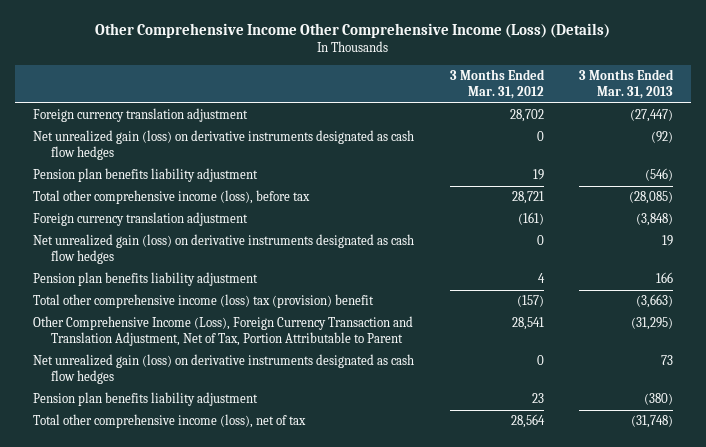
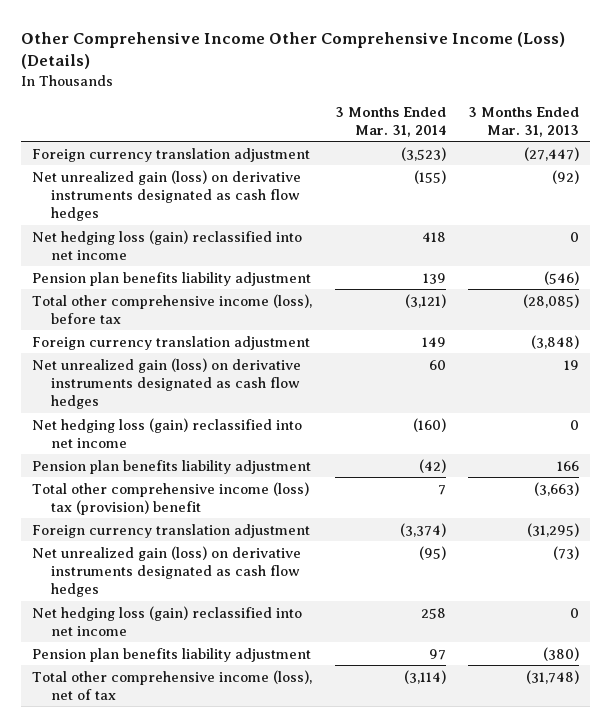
[449,69,545,100] 3 Months Ended Mar. 31, 2012 -> none
none -> [334,106,446,137] 3 Months Ended Mar. 31, 2014
none -> [32,229,303,260] Net hedging loss (gain) reclassified into net income
none -> [32,417,303,448] Net hedging loss (gain) reclassified into net income
[32,316,413,347] Other Comprehensive Income (Loss), Foreign Currency Transaction and Translation Adjustment, Net of Tax, Portion Attributable to Parent -> [32,523,311,538] Foreign currency translation adjustment
[661,355,674,366] 73 -> [553,545,580,560] (73)
none -> [32,605,303,636] Net hedging loss (gain) reclassified into net income

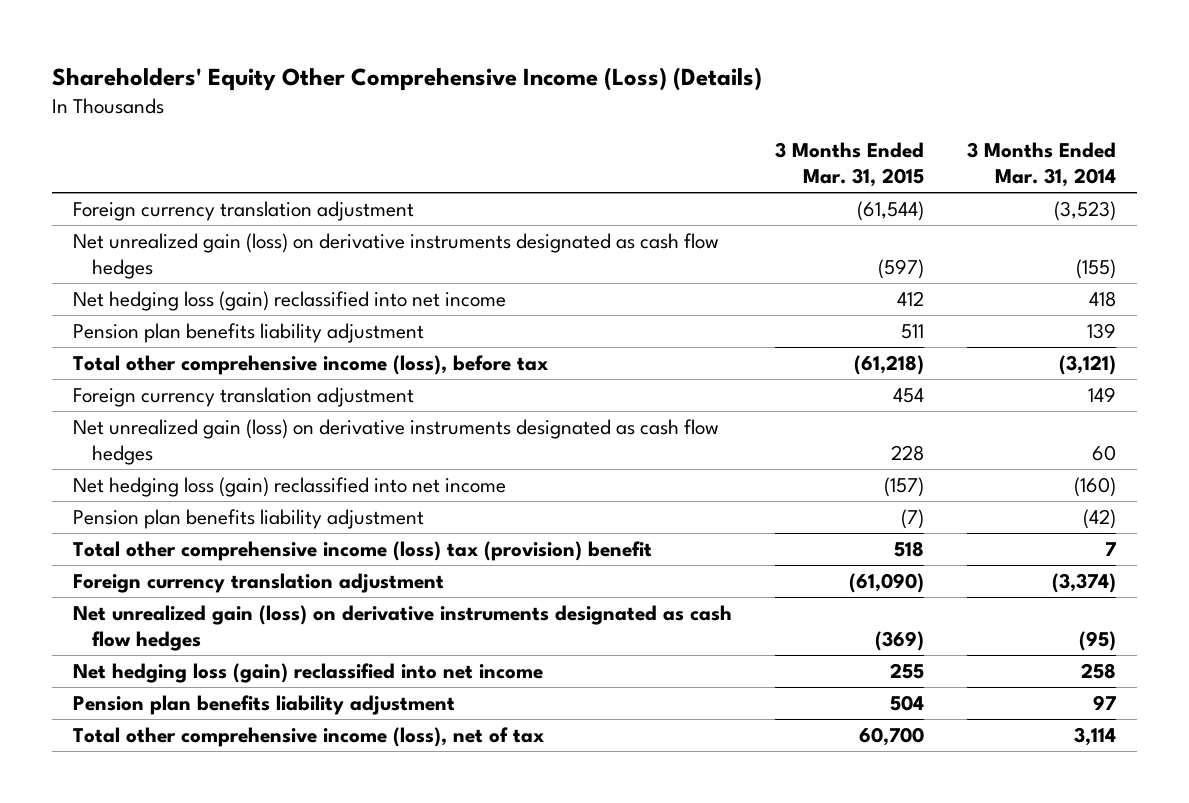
[21,31,566,70] Other Comprehensive Income Other Comprehensive Income (Loss) (Details) -> [51,66,762,91] Shareholders' Equity Other Comprehensive Income (Loss) (Details)
[468,106,580,137] 3 Months Ended Mar. 31, 2013 -> none
none -> [775,142,925,188] 3 Months Ended Mar. 31, 2015
[403,669,446,684] (3,114) -> [1073,726,1116,746] 3,114

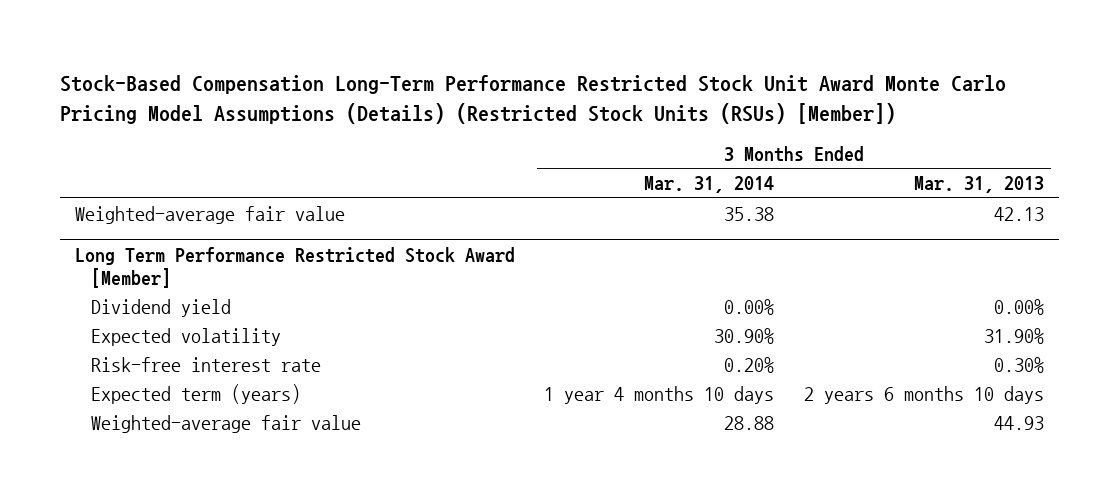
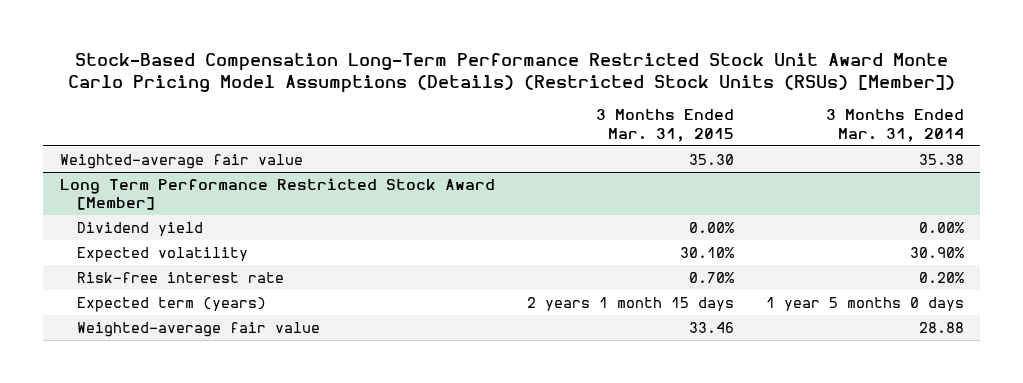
[913,176,1044,194] Mar. 31, 2013 -> none
none -> [595,109,734,142] 3 Months Ended Mar. 31, 2015
[544,385,775,404] 1 year 4 months 10 days -> [765,296,964,311] 1 year 5 months 0 days

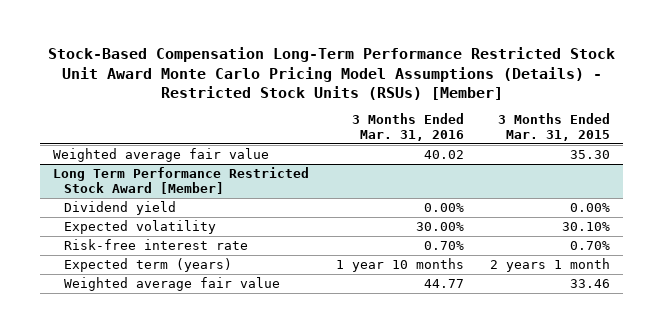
[67,52,955,93] Stock-Based Compensation Long-Term Performance Restricted Stock Unit Award Monte Carlo Pricing Model Assumptions (Details) (Restricted Stock Units (RSUs) [Member]) -> [47,47,615,100] Stock-Based Compensation Long-Term Performance Restricted Stock Unit Award Monte Carlo Pricing Model Assumptions (Details) - Restricted Stock Units (RSUs) [Member]
[825,109,964,142] 3 Months Ended Mar. 31, 2014 -> none
none -> [351,113,464,141] 3 Months Ended Mar. 31, 2016
[59,153,303,169] Weighted-average fair value -> [53,148,270,163] Weighted average fair value
[526,296,734,311] 2 years 1 month 15 days -> [490,258,611,273] 2 years 1 month
[77,321,321,337] Weighted-average fair value -> [64,277,281,292] Weighted average fair value

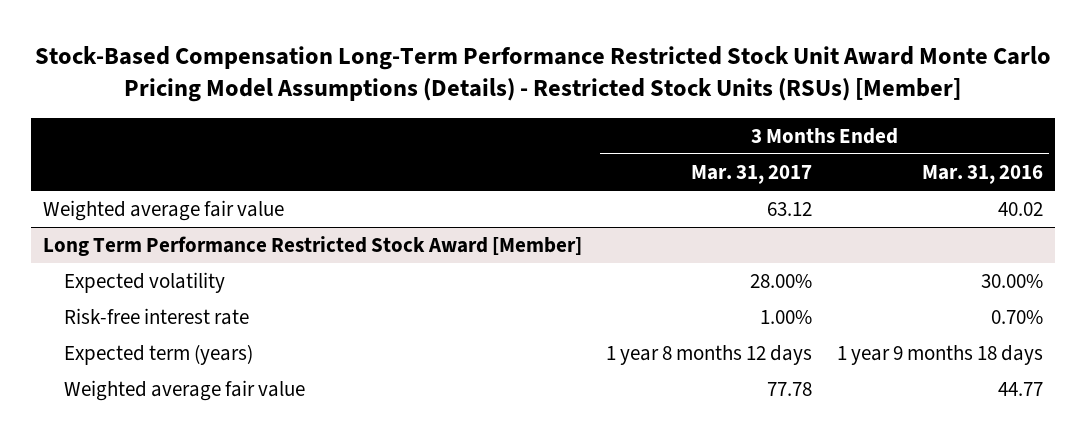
[498,113,611,141] 3 Months Ended Mar. 31, 2015 -> none
none -> [691,165,813,185] Mar. 31, 2017
[64,201,177,216] Dividend yield -> none
[335,258,464,273] 1 year 10 months -> [836,345,1043,366] 1 year 9 months 18 days

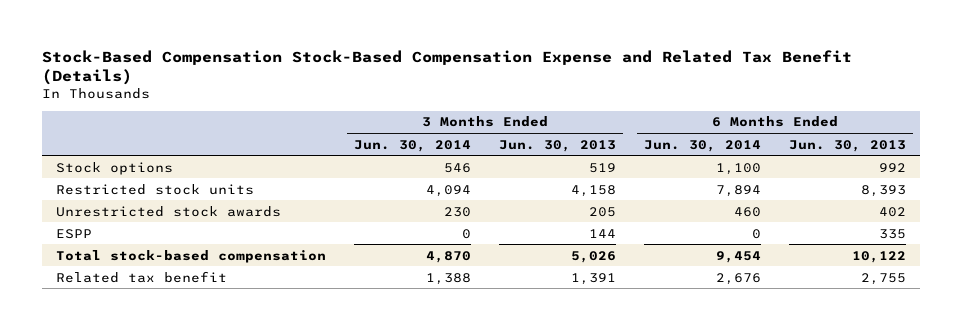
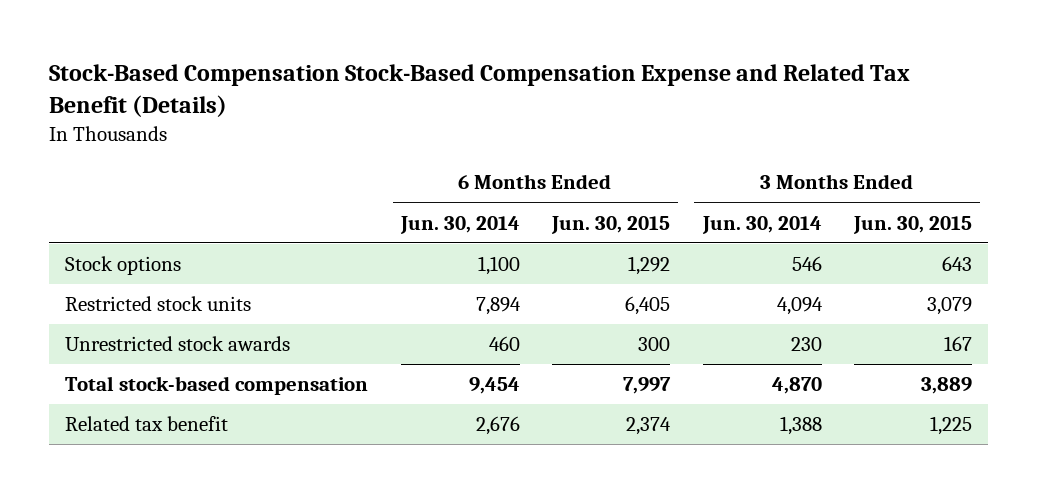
[499,139,617,152] Jun. 30, 2013 -> none
[788,139,906,152] Jun. 30, 2013 -> none
none -> [551,215,671,234] Jun. 30, 2015
none -> [852,215,972,234] Jun. 30, 2015
[56,228,93,239] ESPP -> none

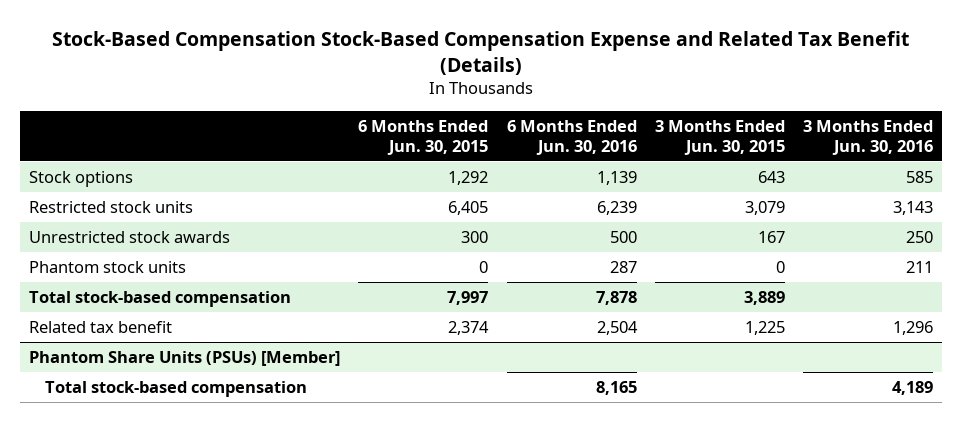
[399,215,520,234] Jun. 30, 2014 -> none
[701,215,822,234] Jun. 30, 2014 -> none
none -> [506,120,637,155] 6 Months Ended Jun. 30, 2016
none -> [803,120,934,155] 3 Months Ended Jun. 30, 2016
none -> [29,261,187,274] Phantom stock units
none -> [29,351,341,367] Phantom Share Units (PSUs) [Member]
none -> [44,381,307,398] Total stock-based compensation

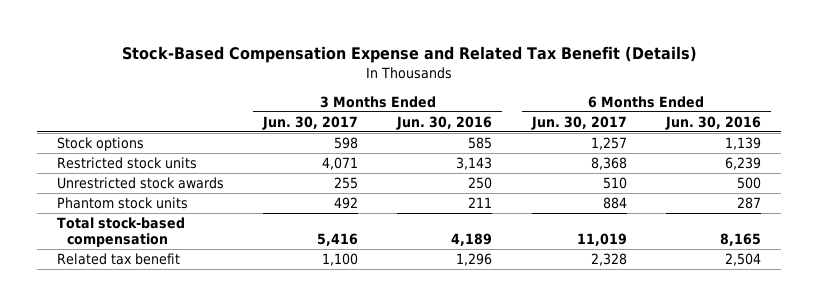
[52,30,910,75] Stock-Based Compensation Stock-Based Compensation Expense and Related Tax Benefit (Details) -> [121,45,697,63] Stock-Based Compensation Expense and Related Tax Benefit (Details)
[358,120,489,155] 6 Months Ended Jun. 30, 2015 -> none
[654,120,785,155] 3 Months Ended Jun. 30, 2015 -> none
none -> [262,115,359,130] Jun. 30, 2017
none -> [530,115,627,130] Jun. 30, 2017
[29,291,292,308] Total stock-based compensation -> none
[29,351,341,367] Phantom Share Units (PSUs) [Member] -> none
[29,321,173,334] Related tax benefit -> [56,253,180,266] Related tax benefit

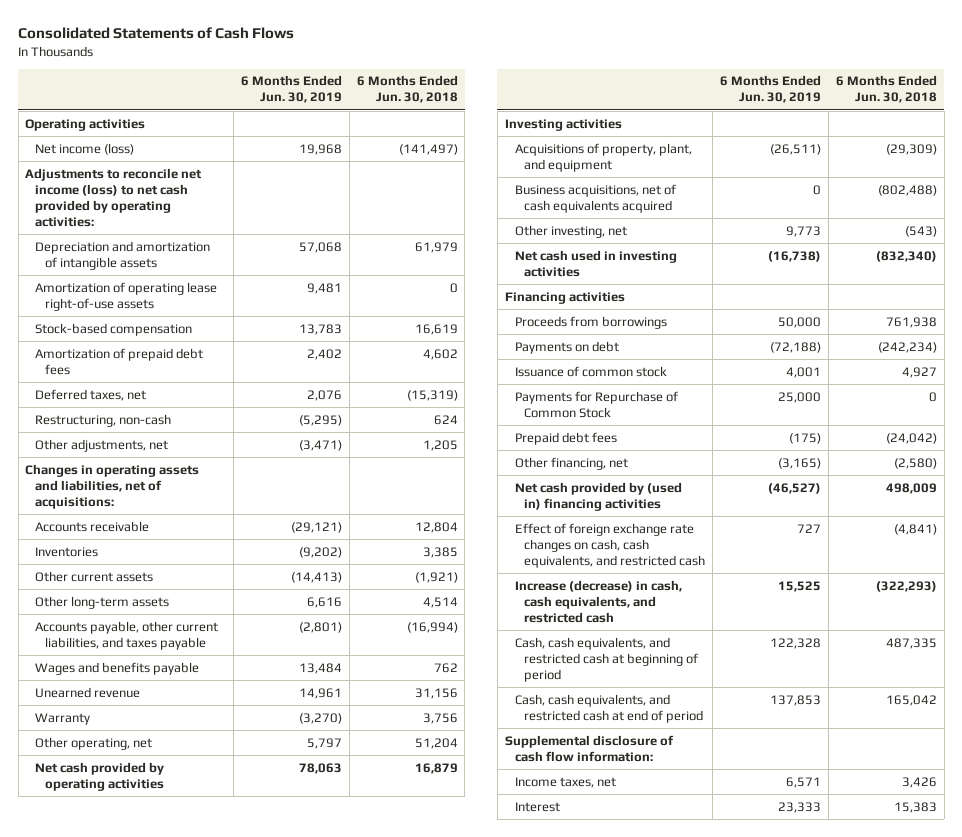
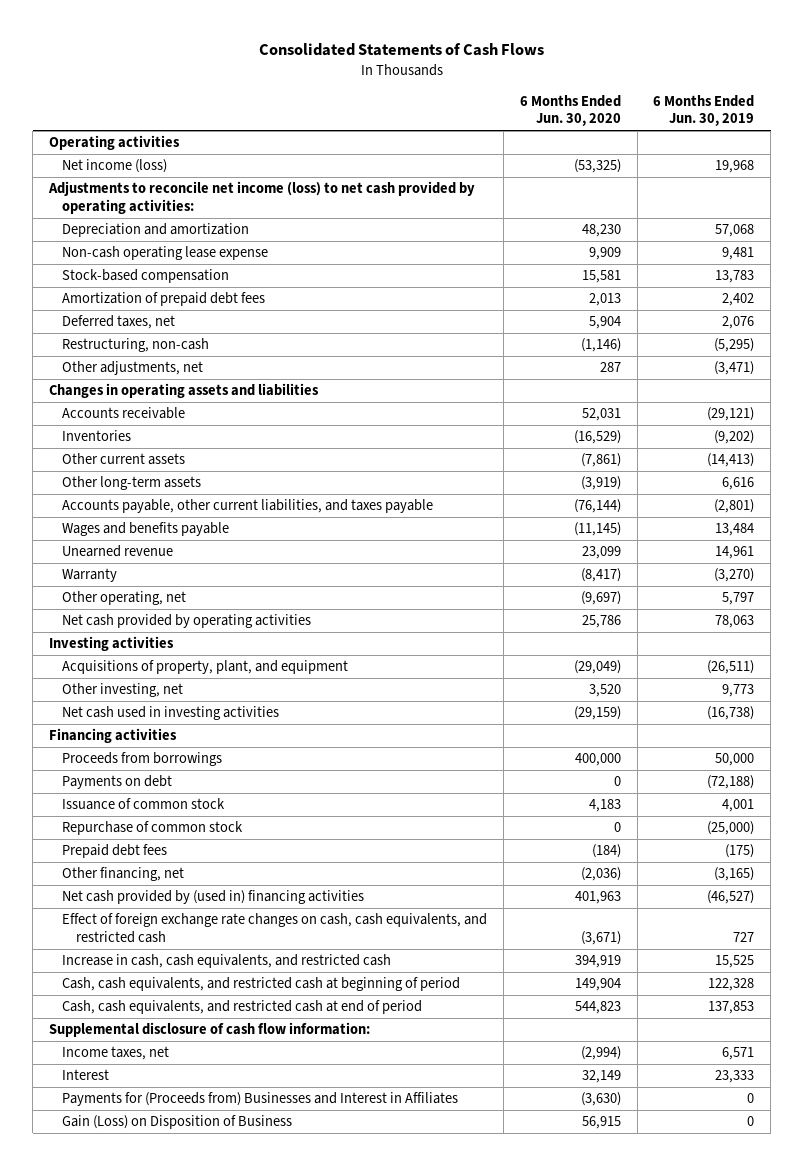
[356,75,458,104] 6 Months Ended Jun. 30, 2018 -> none
none -> [519,94,621,127] 6 Months Ended Jun. 30, 2020
[35,240,211,270] Depreciation and amortization of intangible assets -> [62,223,250,238] Depreciation and amortization
[35,281,218,311] Amortization of operating lease right-of-use assets -> [62,246,269,261] Non-cash operating lease expense
[25,463,200,509] Changes in operating assets and liabilities, net of acquisitions: -> [48,383,319,399] Changes in operating assets and liabilities
[514,183,676,213] Business acquisitions, net of cash equivalents acquired -> none
[514,390,678,418] Payments for Repurchase of Common Stock -> [62,821,244,836] Repurchase of common stock
[778,391,822,403] 25,000 -> [707,821,755,836] (25,000)
[514,579,682,623] Increase (decrease) in cash, cash equivalents, and restricted cash -> [62,954,392,969] Increase in cash, cash equivalents, and restricted cash
none -> [62,1092,459,1107] Payments for (Proceeds from) Businesses and Interest in Affiliates
none -> [62,1115,293,1130] Gain (Loss) on Disposition of Business

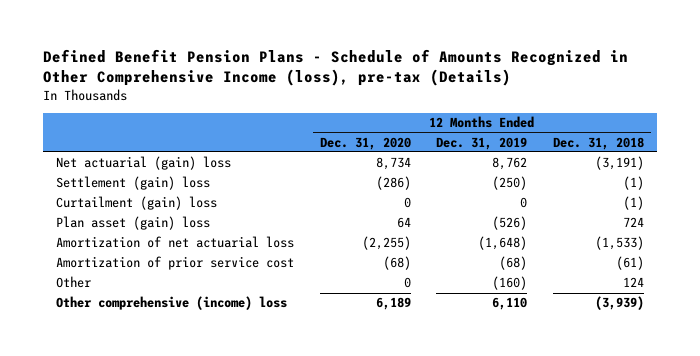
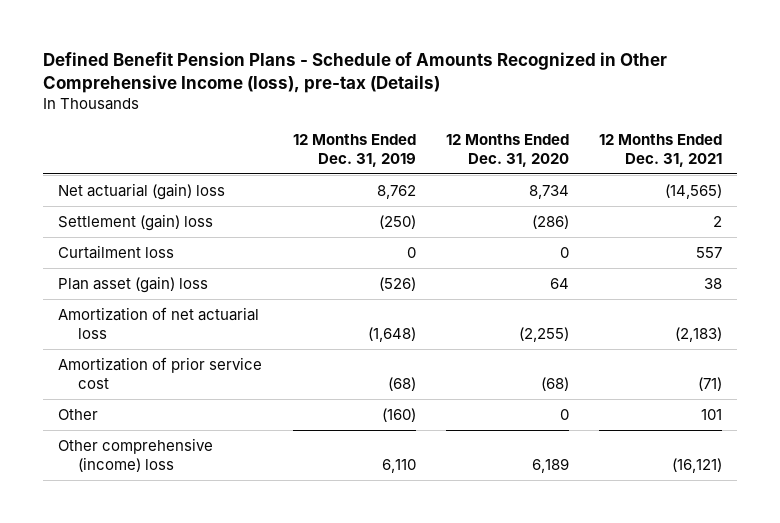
[553,136,645,150] Dec. 31, 2018 -> none
none -> [599,133,723,167] 12 Months Ended Dec. 31, 2021
[55,196,217,211] Curtailment (gain) loss -> [58,244,175,259] Curtailment loss

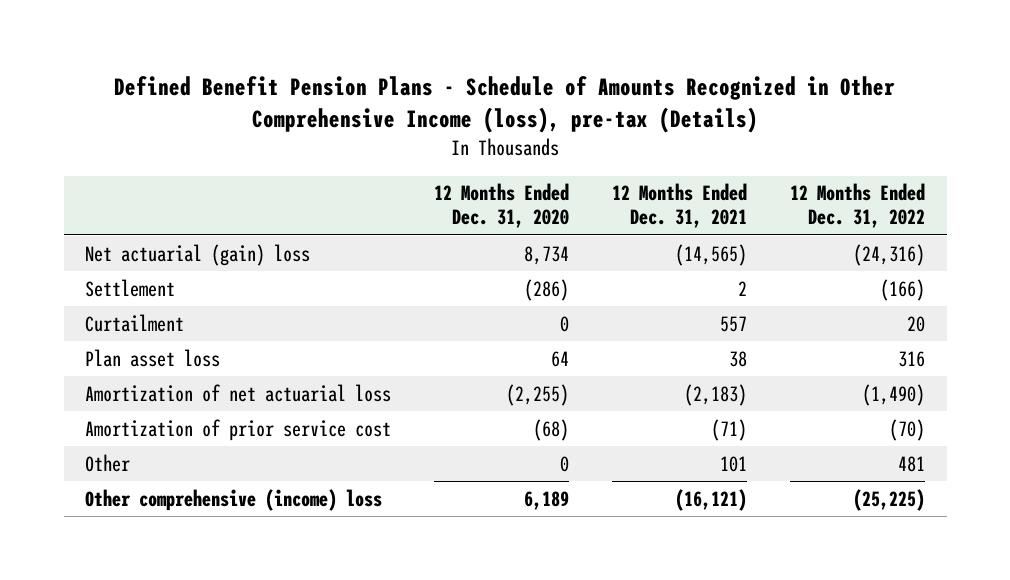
[292,133,416,167] 12 Months Ended Dec. 31, 2019 -> none
none -> [790,183,926,229] 12 Months Ended Dec. 31, 2022
[58,213,214,231] Settlement (gain) loss -> [85,278,176,297] Settlement
[58,244,175,259] Curtailment loss -> [85,313,185,332] Curtailment
[58,275,209,293] Plan asset (gain) loss -> [85,348,221,367] Plan asset loss

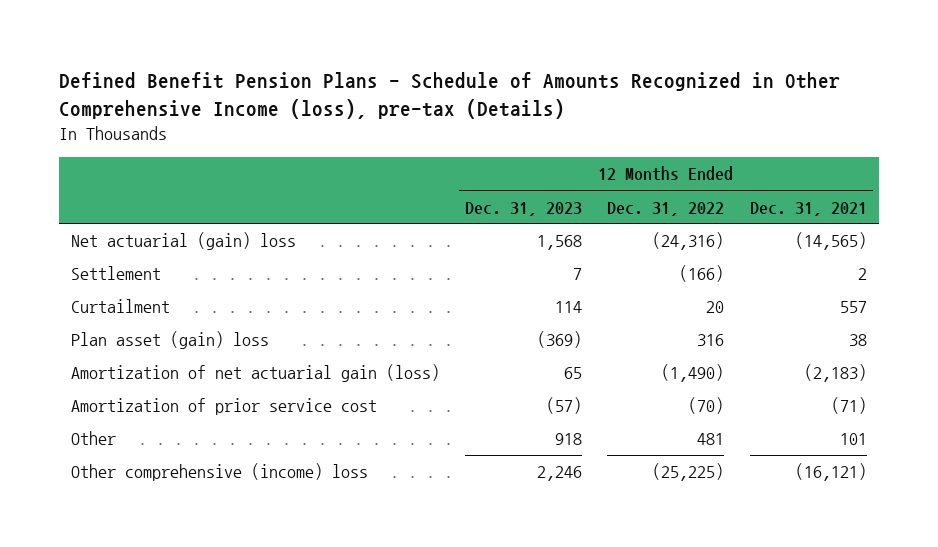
[434,183,570,229] 12 Months Ended Dec. 31, 2020 -> none
none -> [465,201,583,216] Dec. 31, 2023
[85,348,221,367] Plan asset loss -> [71,331,270,350] Plan asset (gain) loss
[85,383,392,402] Amortization of net actuarial loss -> [71,364,441,383] Amortization of net actuarial gain (loss)

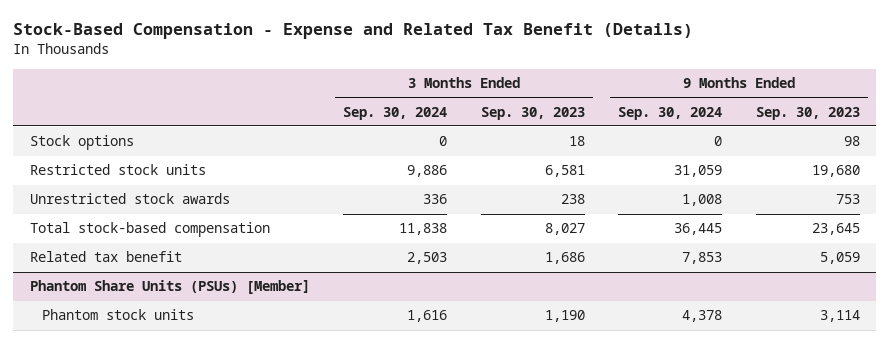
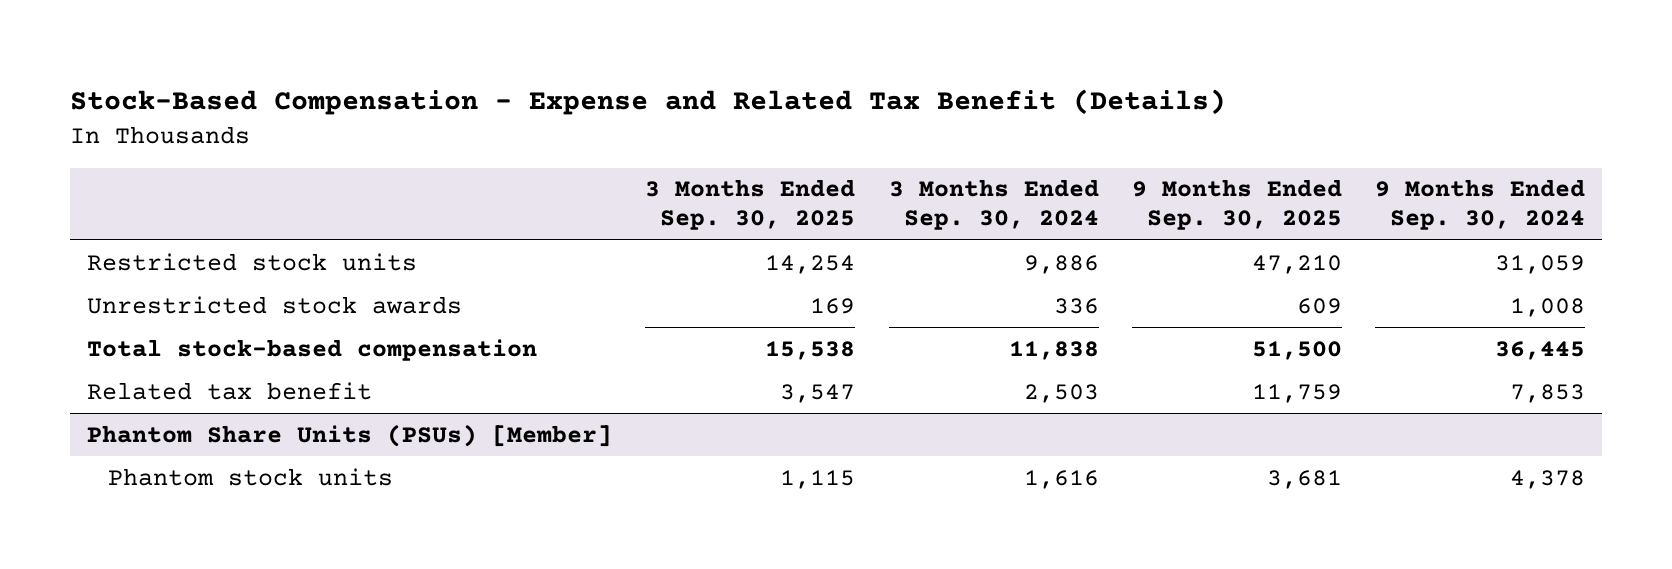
[480,106,585,120] Sep. 30, 2023 -> none
[755,106,860,120] Sep. 30, 2023 -> none
none -> [645,179,856,231] 3 Months Ended Sep. 30, 2025
none -> [1131,179,1342,231] 9 Months Ended Sep. 30, 2025
[29,135,134,151] Stock options -> none

